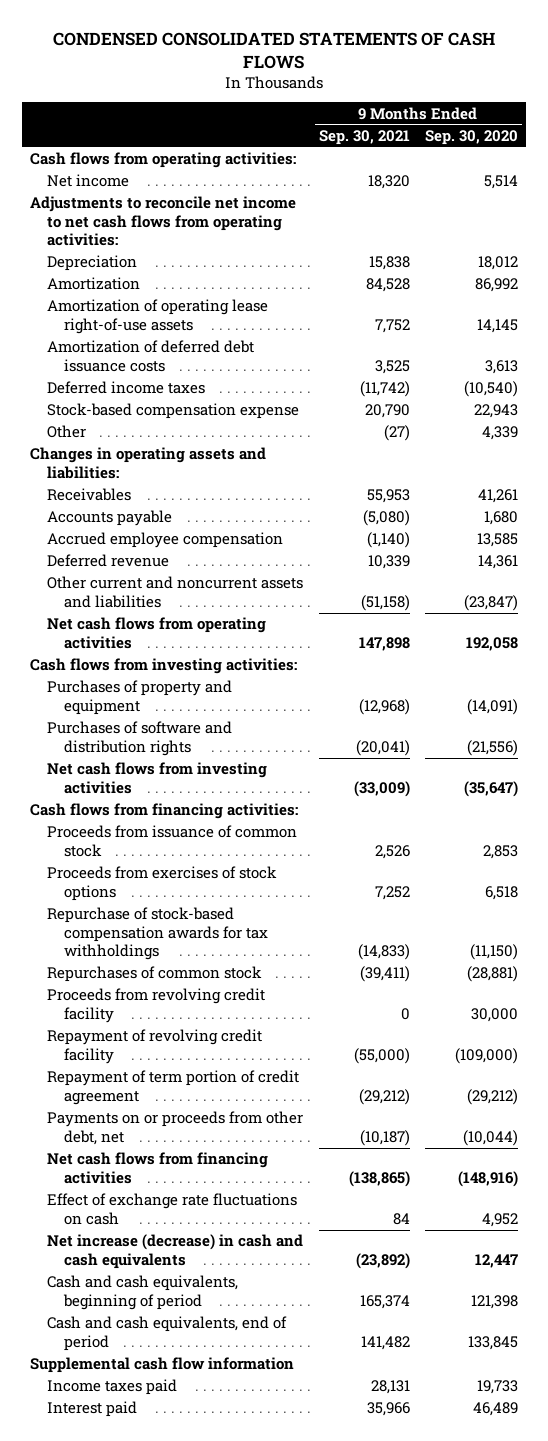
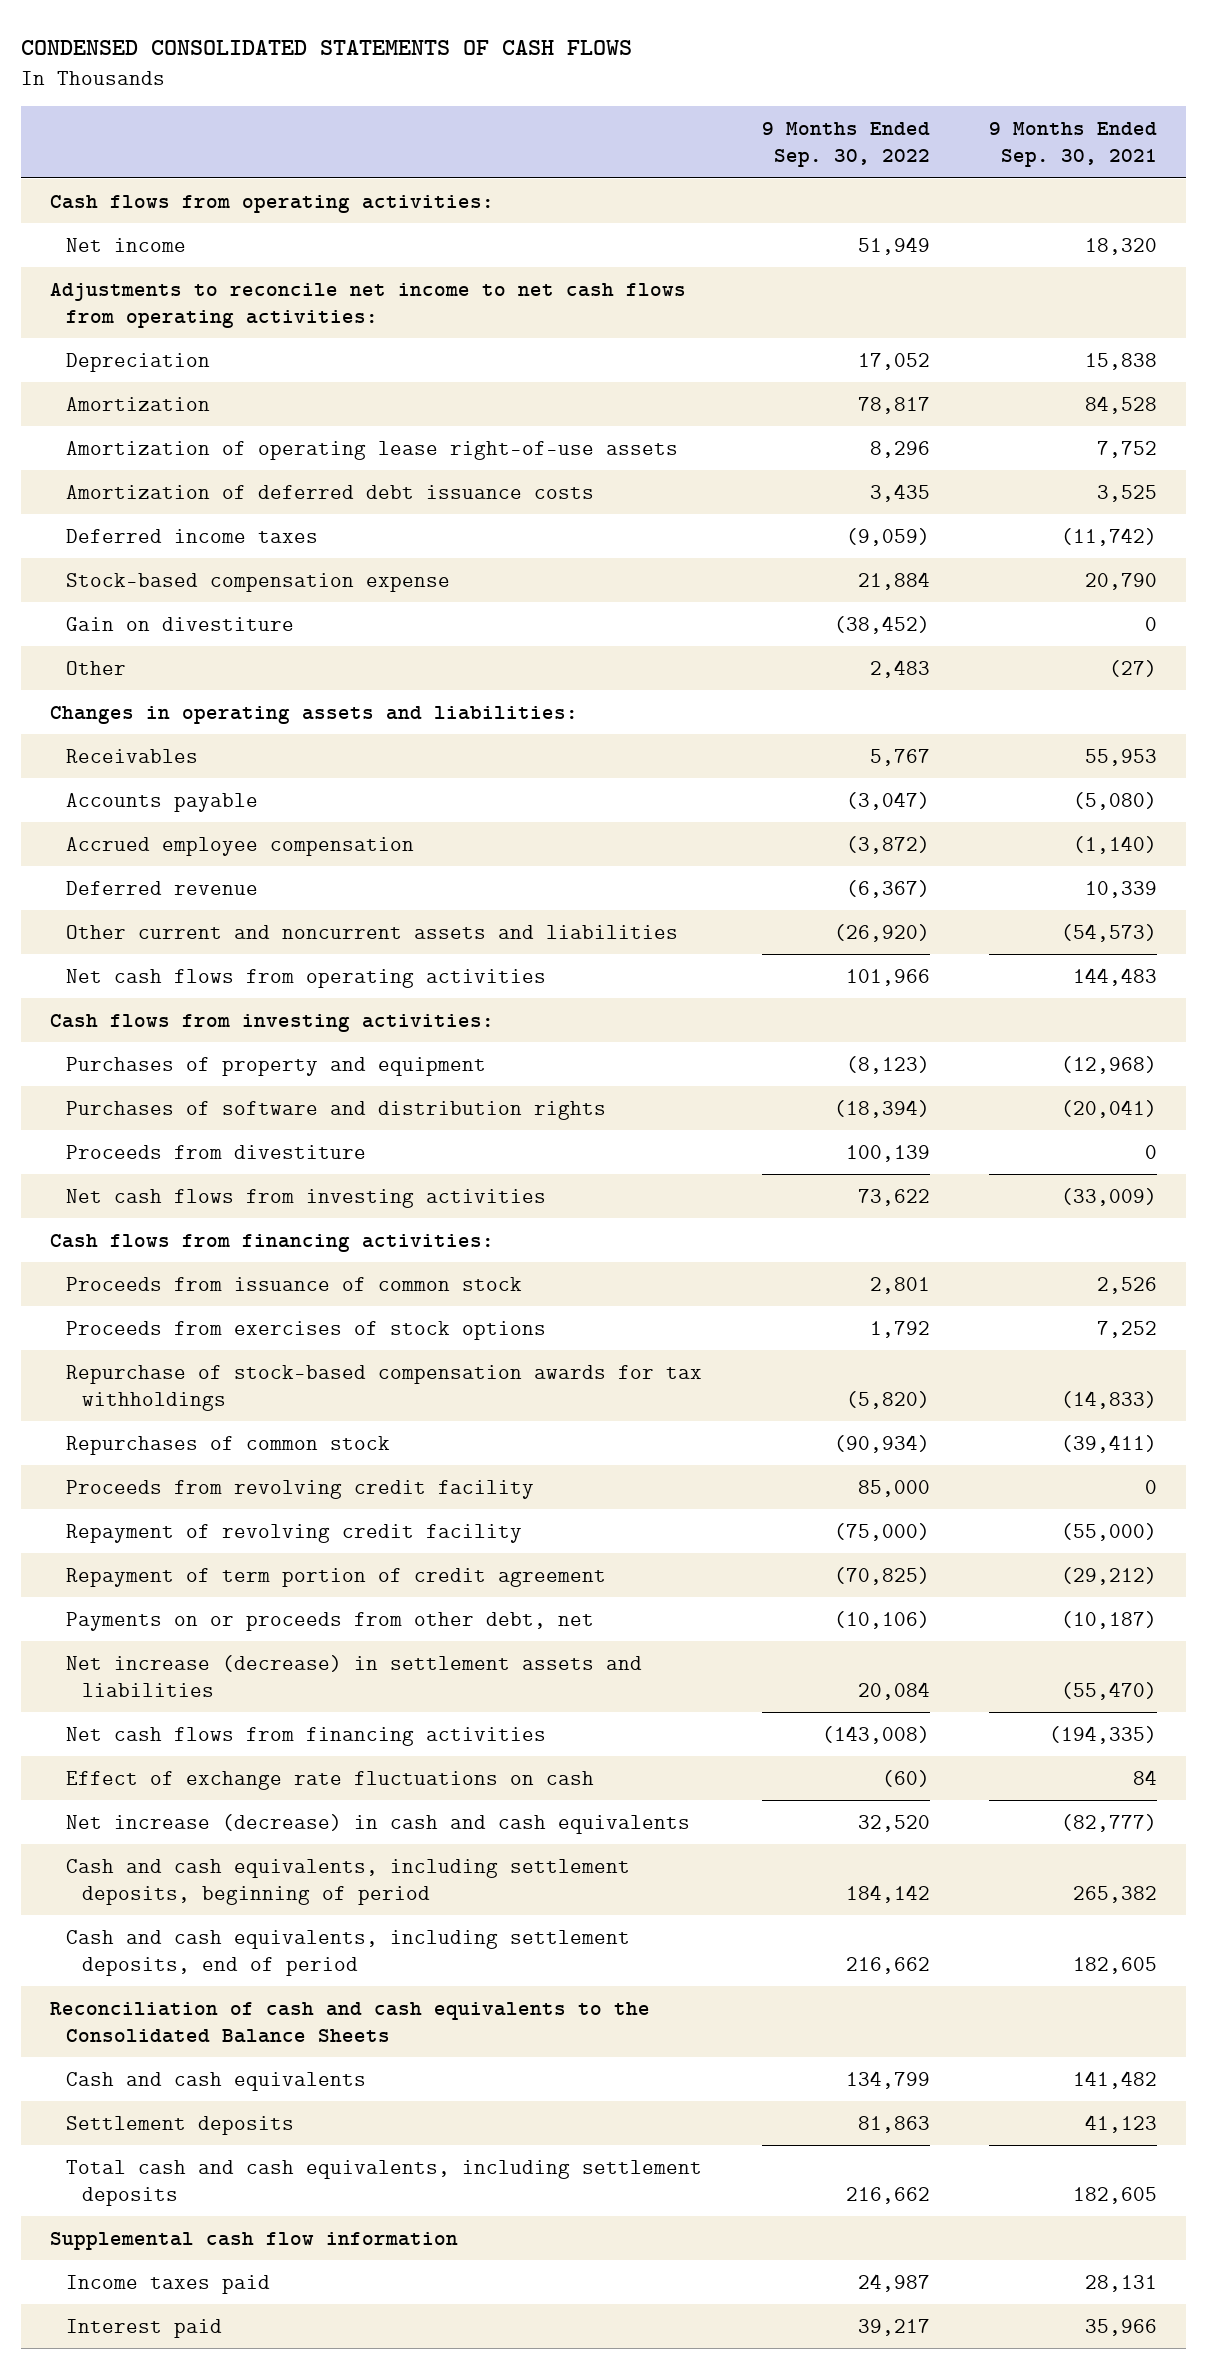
[425,130,519,146] Sep. 30, 2020 -> none
none -> [761,122,930,168] 9 Months Ended Sep. 30, 2022
none -> [66,616,295,631] Gain on divestiture
[360,594,410,611] (51,158) -> [1060,923,1157,942] (54,573)
[358,636,410,651] 147,898 -> [1072,967,1157,986] 144,483
none -> [66,1144,367,1159] Proceeds from divestiture
none -> [66,1654,643,1697] Net increase (decrease) in settlement assets and liabilities
[348,1170,410,1187] (138,865) -> [1048,1725,1157,1744] (194,335)
[355,1252,410,1269] (23,892) -> [1060,1813,1157,1832] (82,777)
[46,1275,238,1310] Cash and cash equivalents, beginning of period -> [66,1858,631,1905] Cash and cash equivalents, including settlement deposits, beginning of period
[359,1294,410,1309] 165,374 -> [1072,1885,1157,1903] 265,382
[46,1316,287,1351] Cash and cash equivalents, end of period -> [66,1929,631,1976] Cash and cash equivalents, including settlement deposits, end of period
[360,1335,410,1350] 141,482 -> [1072,1956,1157,1974] 182,605
none -> [50,2001,651,2043] Reconciliation of cash and cash equivalents to the Consolidated Balance Sheets
none -> [66,2071,367,2091] Cash and cash equivalents
none -> [66,2115,295,2135] Settlement deposits
none -> [66,2159,703,2206] Total cash and cash equivalents, including settlement deposits

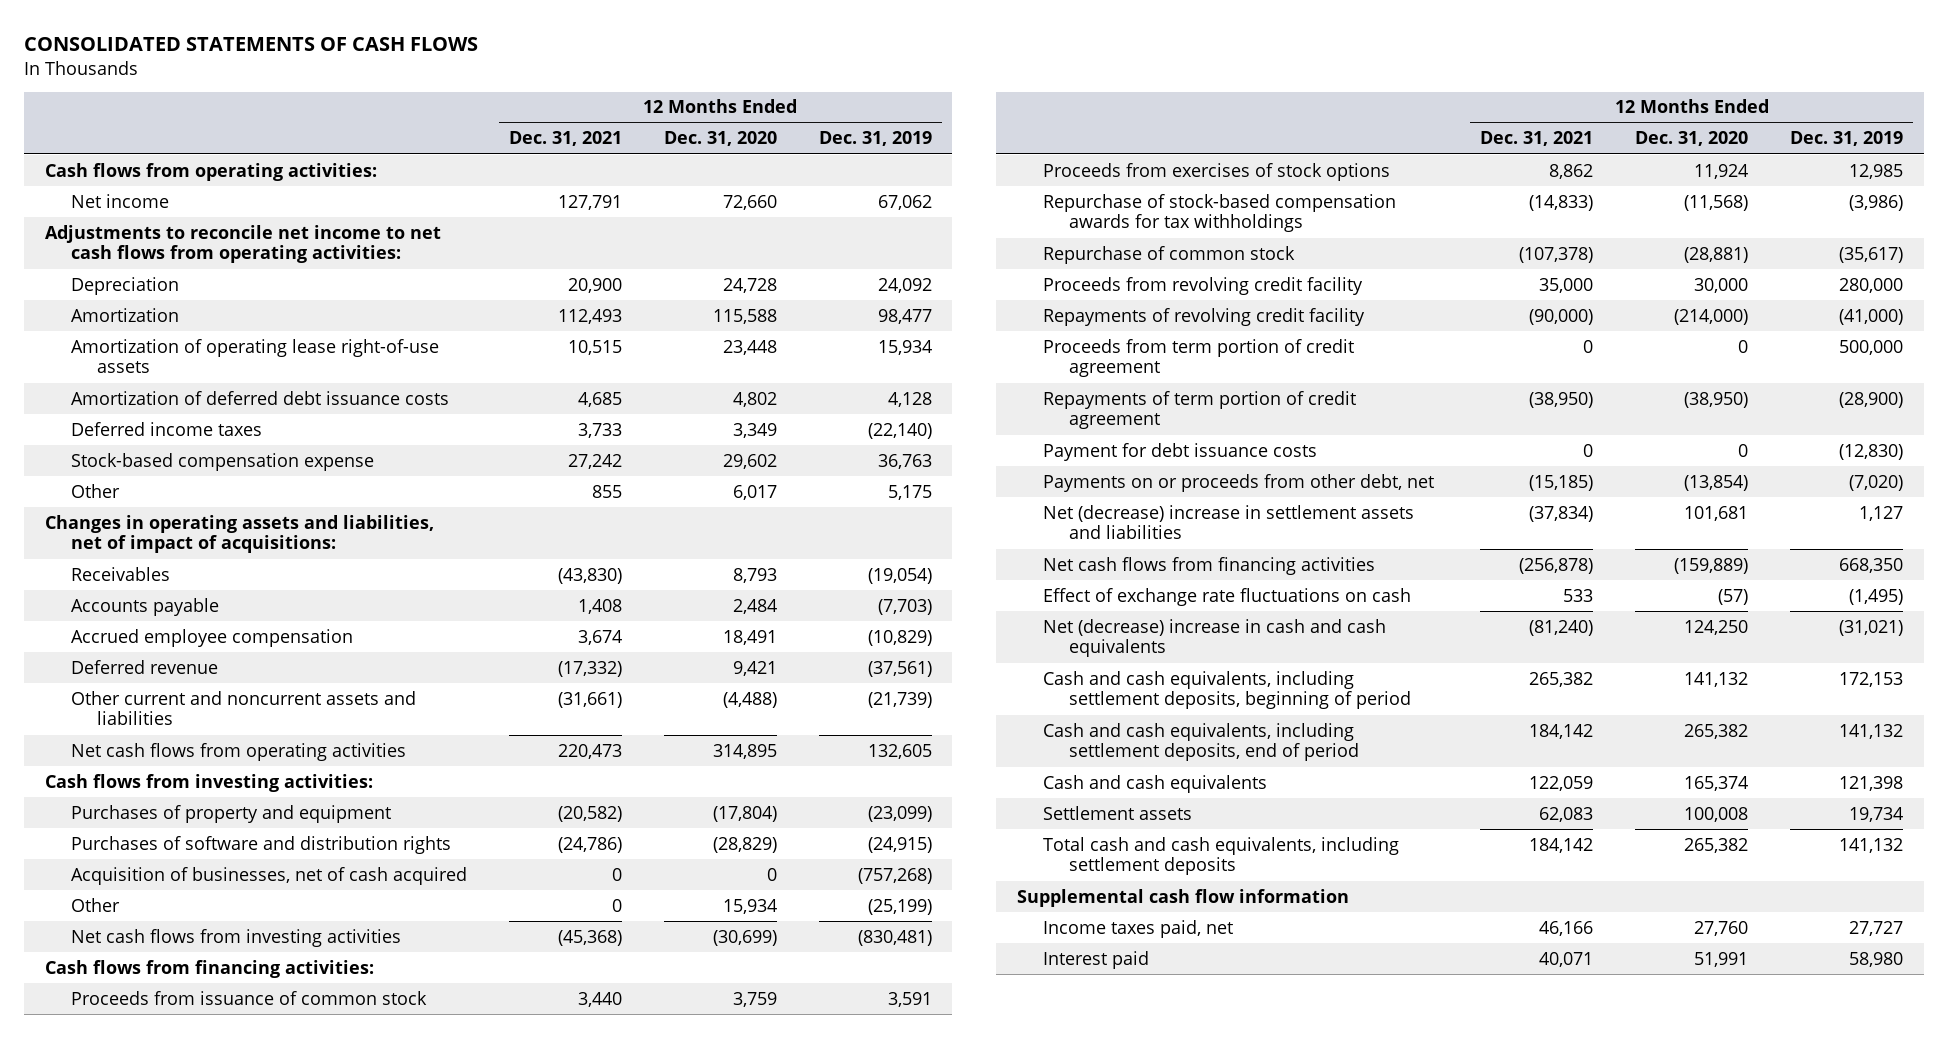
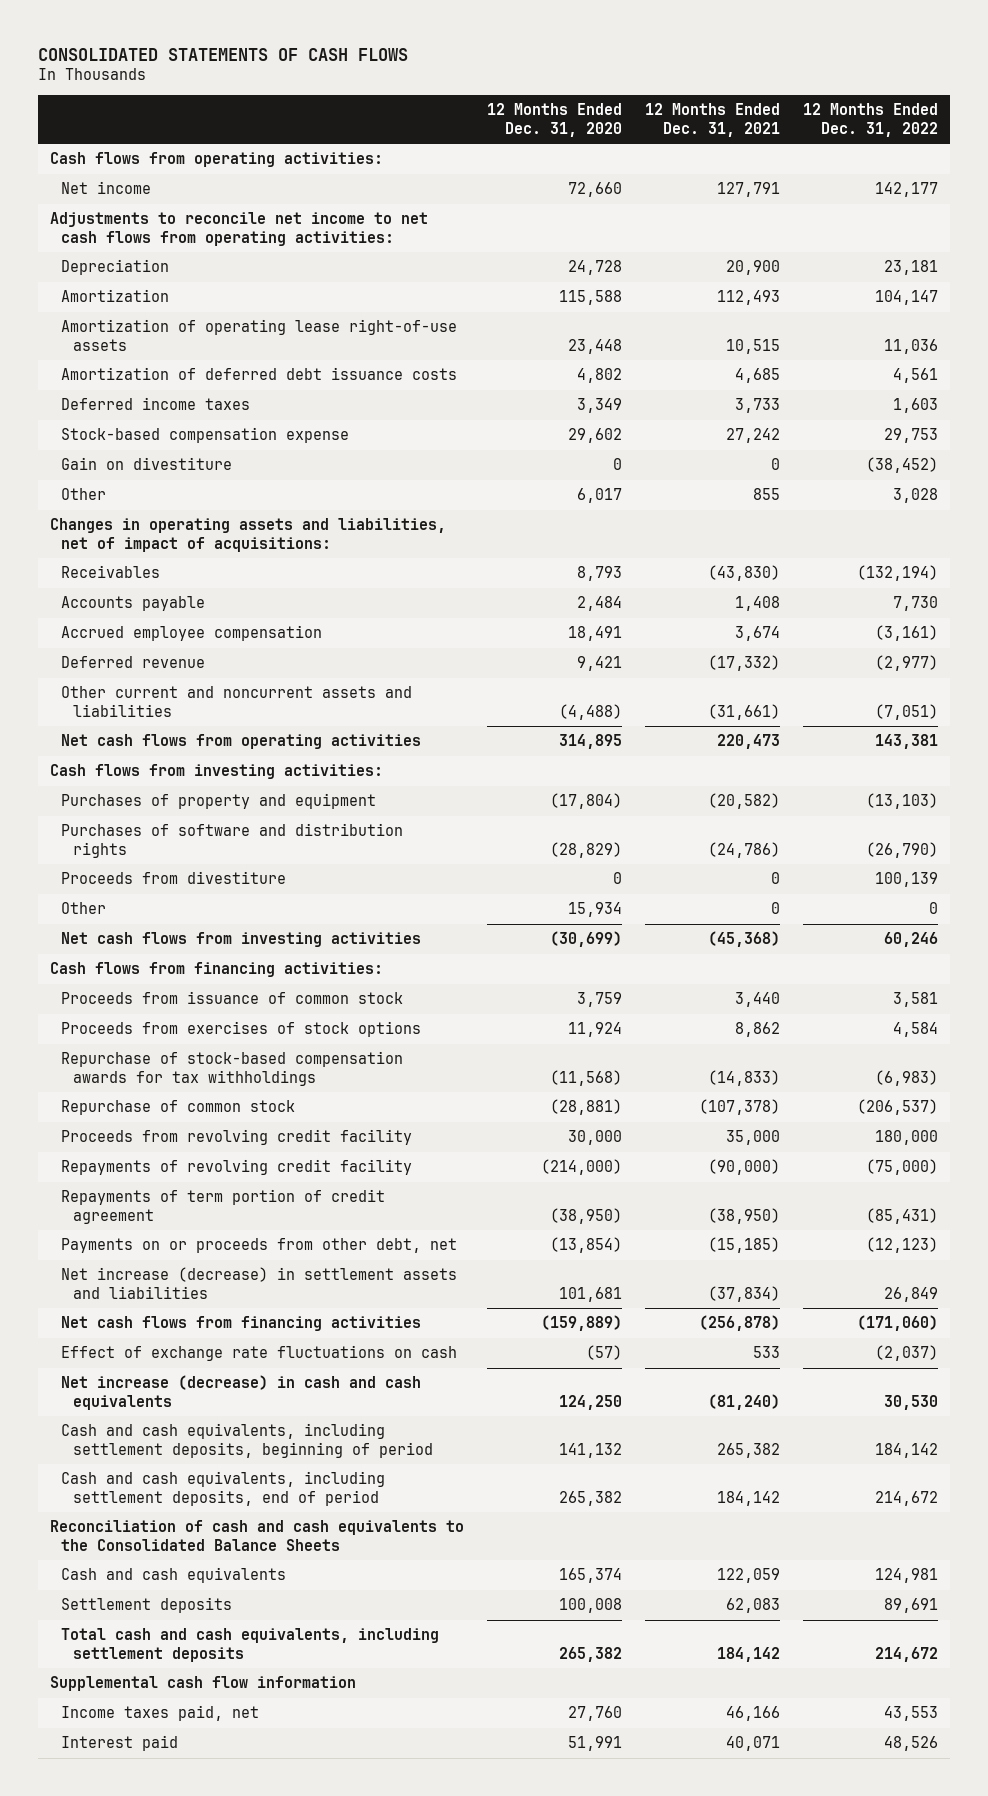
[818,131,932,147] Dec. 31, 2019 -> none
none -> [803,102,939,137] 12 Months Ended Dec. 31, 2022
none -> [61,457,233,471] Gain on divestiture
[71,866,468,885] Acquisition of businesses, net of cash acquired -> none
none -> [61,871,287,885] Proceeds from divestiture
[1042,338,1354,378] Proceeds from term portion of credit agreement -> none
[1042,442,1317,461] Payment for debt issuance costs -> none
[1042,504,1414,540] Net (decrease) increase in settlement assets and liabilities -> [61,1267,458,1299] Net increase (decrease) in settlement assets and liabilities
[1042,618,1386,658] Net (decrease) increase in cash and cash equivalents -> [61,1375,422,1410] Net increase (decrease) in cash and cash equivalents
none -> [49,1520,464,1551] Reconciliation of cash and cash equivalents to the Consolidated Balance Sheets
[1042,805,1192,820] Settlement assets -> [61,1597,233,1614] Settlement deposits

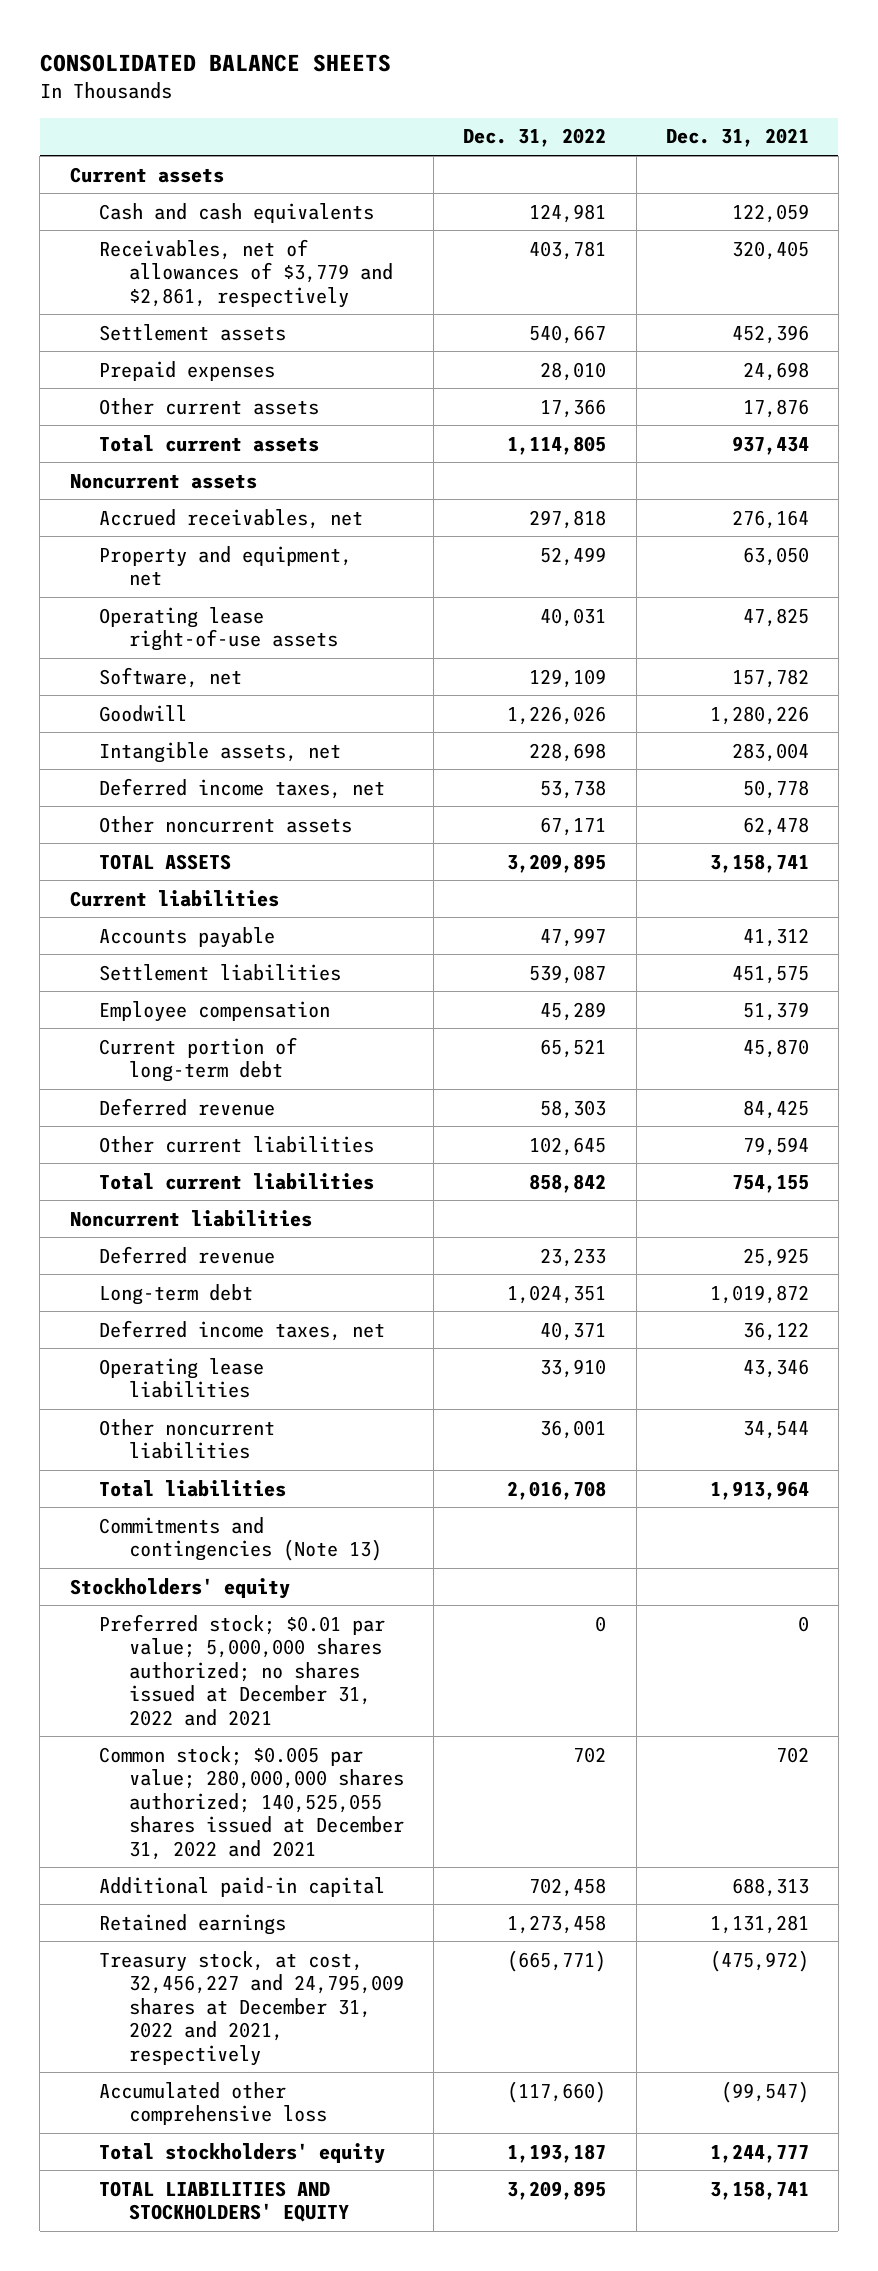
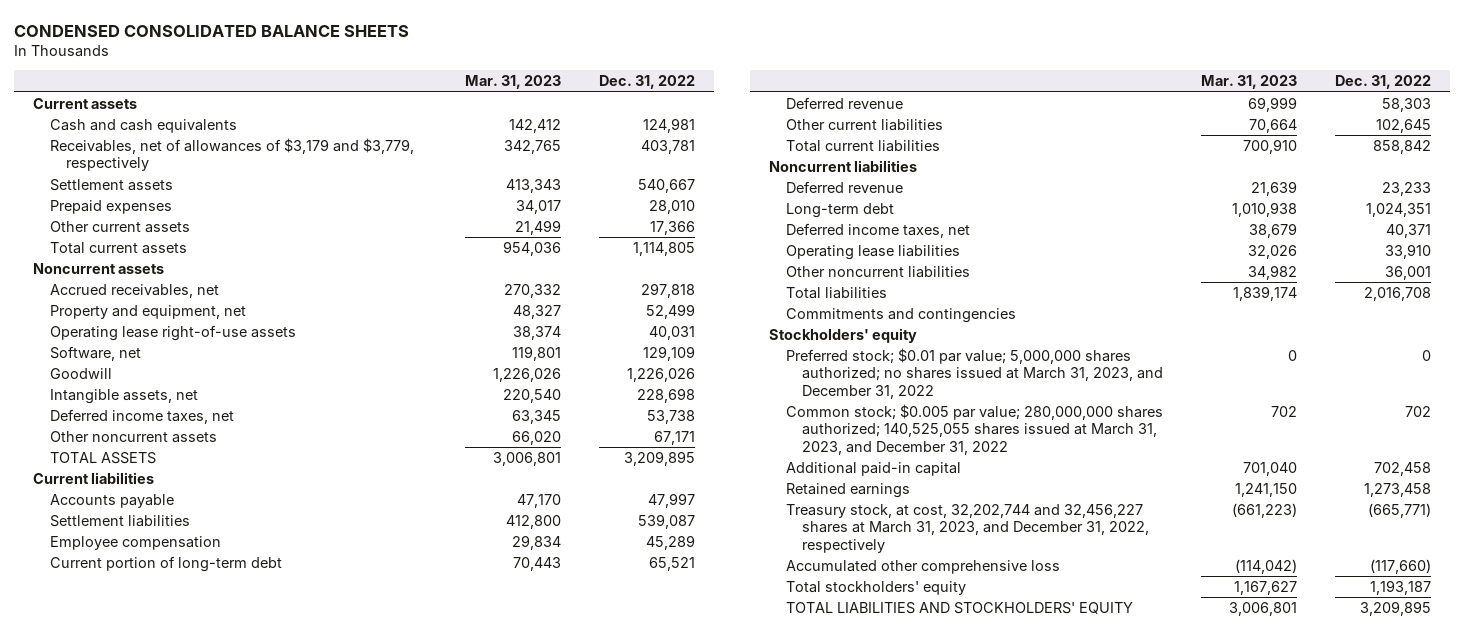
[39,53,391,72] CONSOLIDATED BALANCE SHEETS -> [14,24,410,37] CONDENSED CONSOLIDATED BALANCE SHEETS
[665,128,809,148] Dec. 31, 2021 -> none
none -> [465,75,562,90] Mar. 31, 2023
[99,238,394,308] Receivables, net of allowances of $3,779 and $2,861, respectively -> [49,137,414,172] Receivables, net of allowances of $3,179 and $3,779, respectively
[99,1516,383,1562] Commitments and contingencies (Note 13) -> [785,307,1016,323] Commitments and contingencies
[99,1613,386,1726] Preferred stock; $0.01 par value; 5,000,000 shares authorized; no shares issued at December 31, 2022 and 2021 -> [785,347,1164,399] Preferred stock; $0.01 par value; 5,000,000 shares authorized; no shares issued at March 31, 2023, and December 31, 2022
[99,1745,405,1860] Common stock; $0.005 par value; 280,000,000 shares authorized; 140,525,055 shares issued at December 31, 2022 and 2021 -> [785,403,1163,455] Common stock; $0.005 par value; 280,000,000 shares authorized; 140,525,055 shares issued at March 31, 2023, and December 31, 2022
[99,1950,405,2066] Treasury stock, at cost, 32,456,227 and 24,795,009 shares at December 31, 2022 and 2021, respectively -> [785,503,1150,553] Treasury stock, at cost, 32,202,744 and 32,456,227 shares at March 31, 2023, and December 31, 2022, respectively

